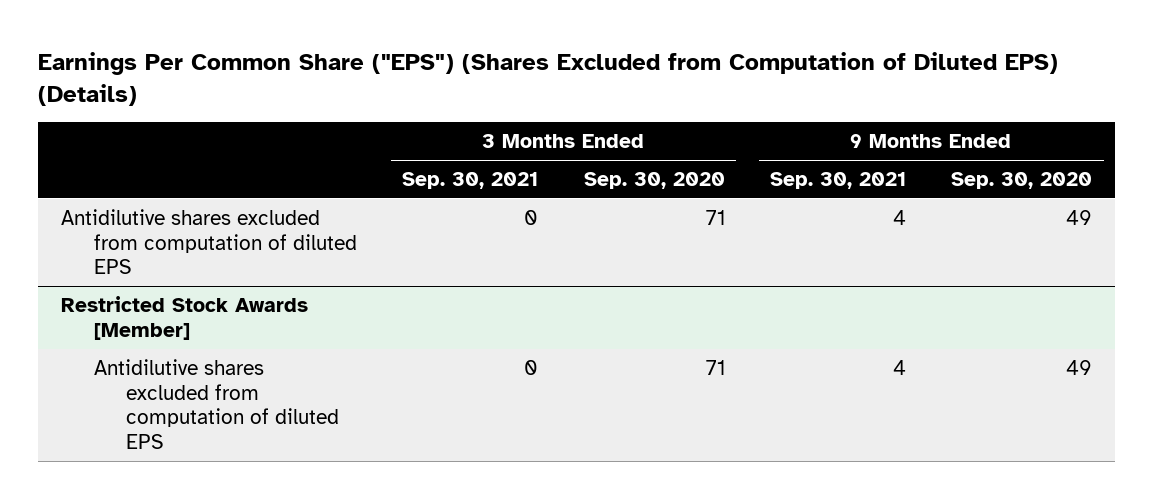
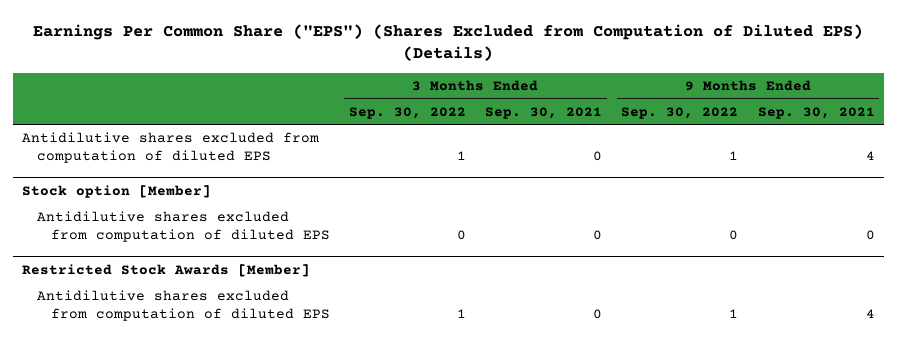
[583,171,725,189] Sep. 30, 2020 -> none
[951,171,1093,189] Sep. 30, 2020 -> none
none -> [348,106,466,119] Sep. 30, 2022
none -> [621,106,739,119] Sep. 30, 2022
none -> [22,185,212,199] Stock option [Member]
none -> [36,211,330,242] Antidilutive shares excluded from computation of diluted EPS

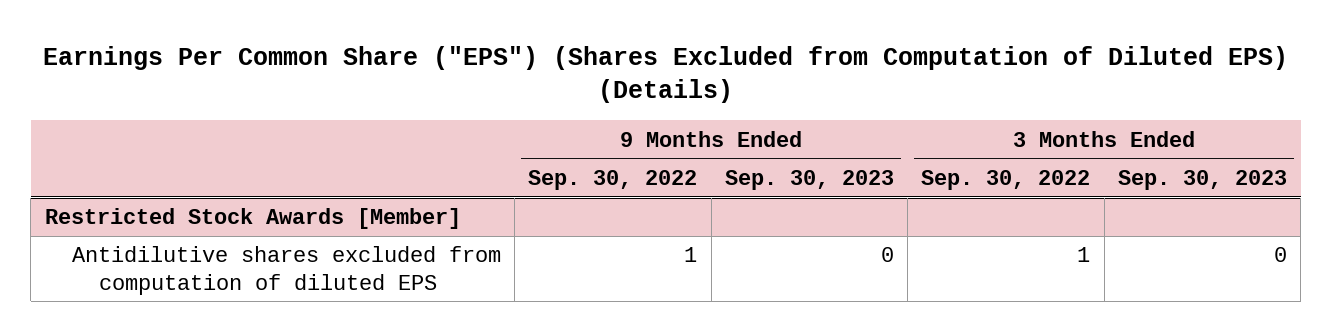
[485,106,603,119] Sep. 30, 2021 -> none
[757,106,875,119] Sep. 30, 2021 -> none
none -> [724,169,894,190] Sep. 30, 2023
none -> [1117,169,1287,190] Sep. 30, 2023
[22,132,320,163] Antidilutive shares excluded from computation of diluted EPS -> none
[22,185,212,199] Stock option [Member] -> none
[36,211,330,242] Antidilutive shares excluded from computation of diluted EPS -> none

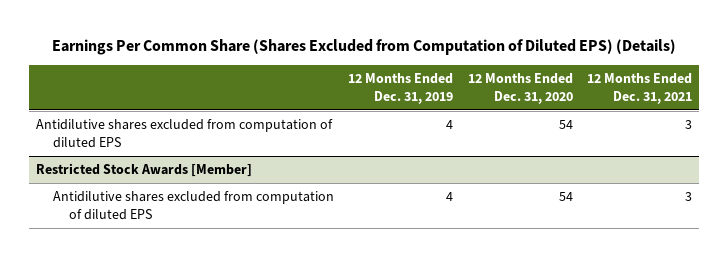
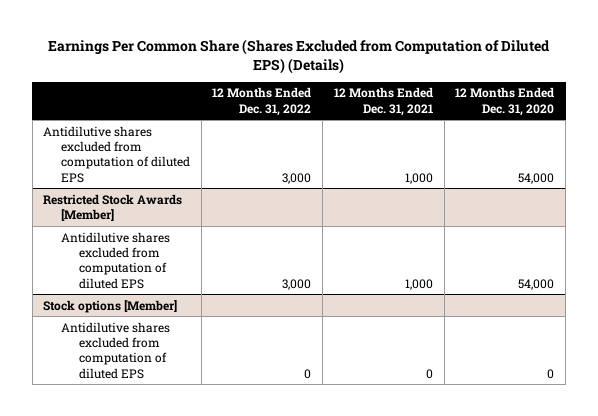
[348,73,454,105] 12 Months Ended Dec. 31, 2019 -> none
none -> [212,87,312,116] 12 Months Ended Dec. 31, 2022
[558,120,573,130] 54 -> [518,172,555,184] 54,000
[684,120,692,130] 3 -> [404,172,433,184] 1,000
[558,192,573,202] 54 -> [518,278,555,290] 54,000
[684,192,692,202] 3 -> [404,278,433,290] 1,000
none -> [43,299,178,313] Stock options [Member]
none -> [61,321,171,379] Antidilutive shares excluded from computation of diluted EPS

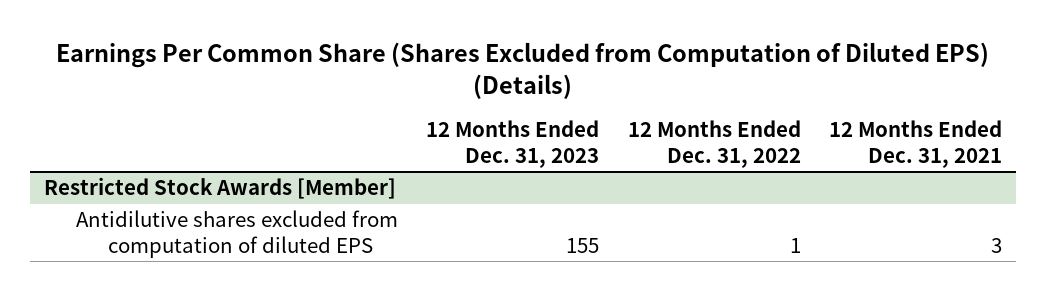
[455,87,555,116] 12 Months Ended Dec. 31, 2020 -> none
none -> [426,120,600,168] 12 Months Ended Dec. 31, 2023
[43,125,191,183] Antidilutive shares excluded from computation of diluted EPS -> none
[43,299,178,313] Stock options [Member] -> none
[61,321,171,379] Antidilutive shares excluded from computation of diluted EPS -> none
[282,278,312,290] 3,000 -> [789,237,801,253] 1
[404,278,433,290] 1,000 -> [990,237,1002,253] 3

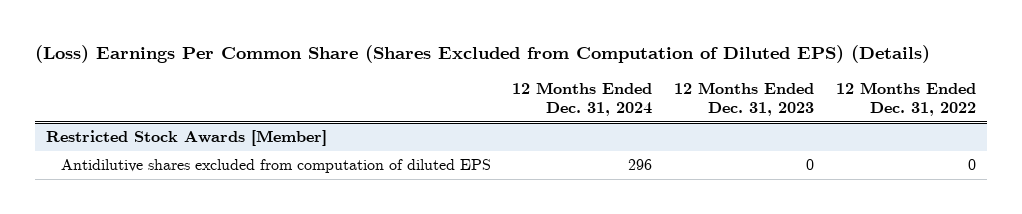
[56,41,990,99] Earnings Per Common Share (Shares Excluded from Computation of Diluted EPS) (Details) -> [35,45,931,64] (Loss) Earnings Per Common Share (Shares Excluded from Computation of Diluted EPS) (Details)
[828,120,1002,168] 12 Months Ended Dec. 31, 2021 -> none
none -> [512,81,653,117] 12 Months Ended Dec. 31, 2024
[566,237,600,253] 155 -> [806,159,815,171] 0
[789,237,801,253] 1 -> [968,159,977,171] 0

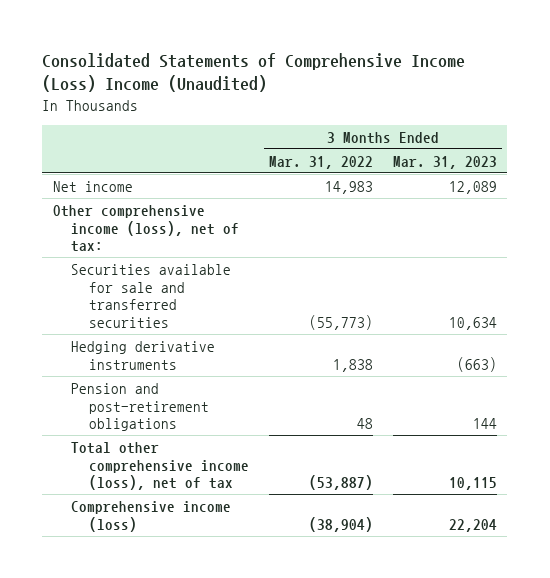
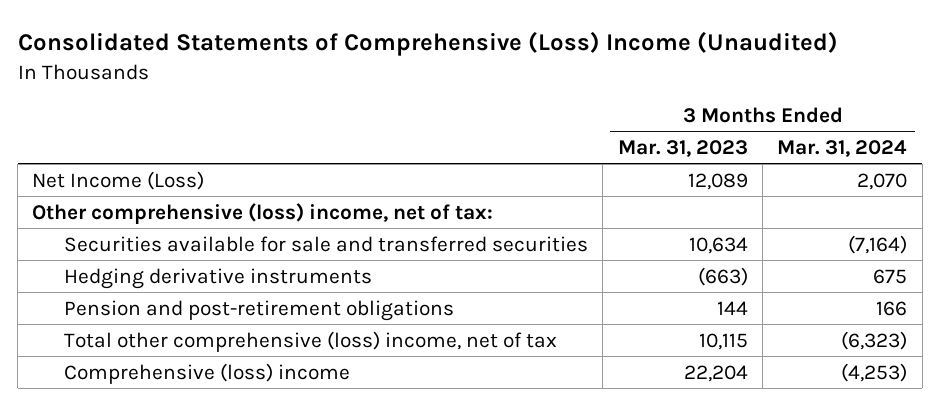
[42,52,466,93] Consolidated Statements of Comprehensive Income (Loss) Income (Unaudited) -> [17,31,838,57] Consolidated Statements of Comprehensive (Loss) Income (Unaudited)
[268,155,373,169] Mar. 31, 2022 -> none
none -> [777,140,908,158] Mar. 31, 2024
[52,180,133,192] Net income -> [32,170,205,190] Net Income (Loss)
[52,204,239,253] Other comprehensive income (loss), net of tax: -> [32,202,494,224] Other comprehensive (loss) income, net of tax:
[70,441,249,491] Total other comprehensive income (loss), net of tax -> [64,330,558,352] Total other comprehensive (loss) income, net of tax
[70,500,231,532] Comprehensive income (loss) -> [64,362,351,384] Comprehensive (loss) income

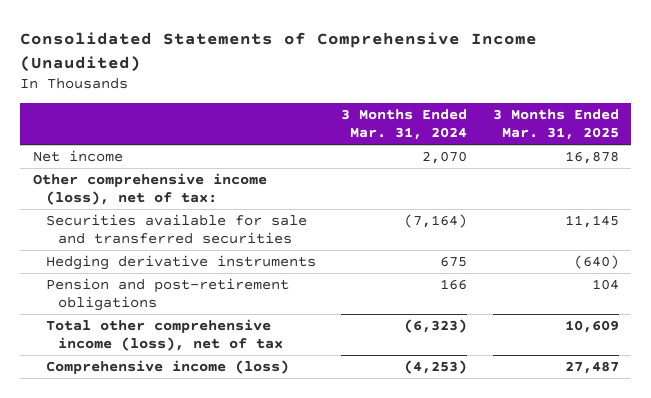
[17,31,838,57] Consolidated Statements of Comprehensive (Loss) Income (Unaudited) -> [20,31,538,72] Consolidated Statements of Comprehensive Income (Unaudited)
[617,140,748,158] Mar. 31, 2023 -> none
none -> [492,109,619,141] 3 Months Ended Mar. 31, 2025
[32,170,205,190] Net Income (Loss) -> [32,150,123,163] Net income
[32,202,494,224] Other comprehensive (loss) income, net of tax: -> [32,173,267,205] Other comprehensive income (loss), net of tax:
[64,330,558,352] Total other comprehensive (loss) income, net of tax -> [45,319,284,351] Total other comprehensive income (loss), net of tax
[64,362,351,384] Comprehensive (loss) income -> [45,360,289,375] Comprehensive income (loss)

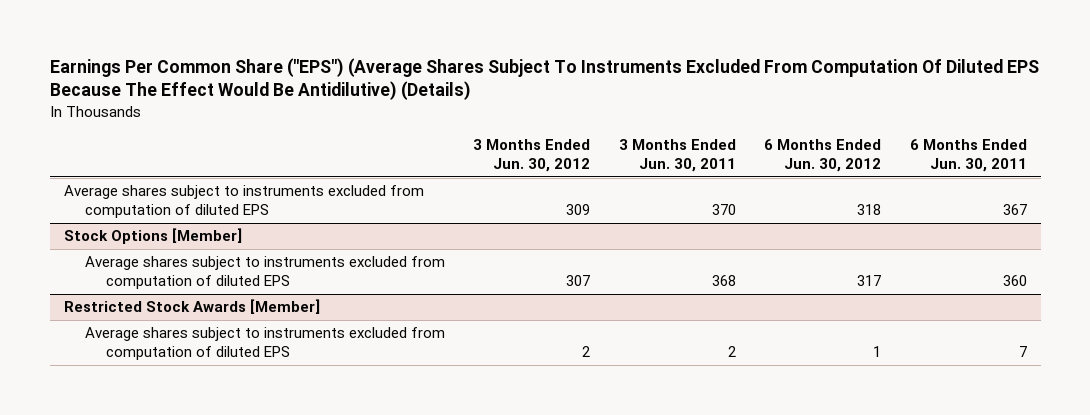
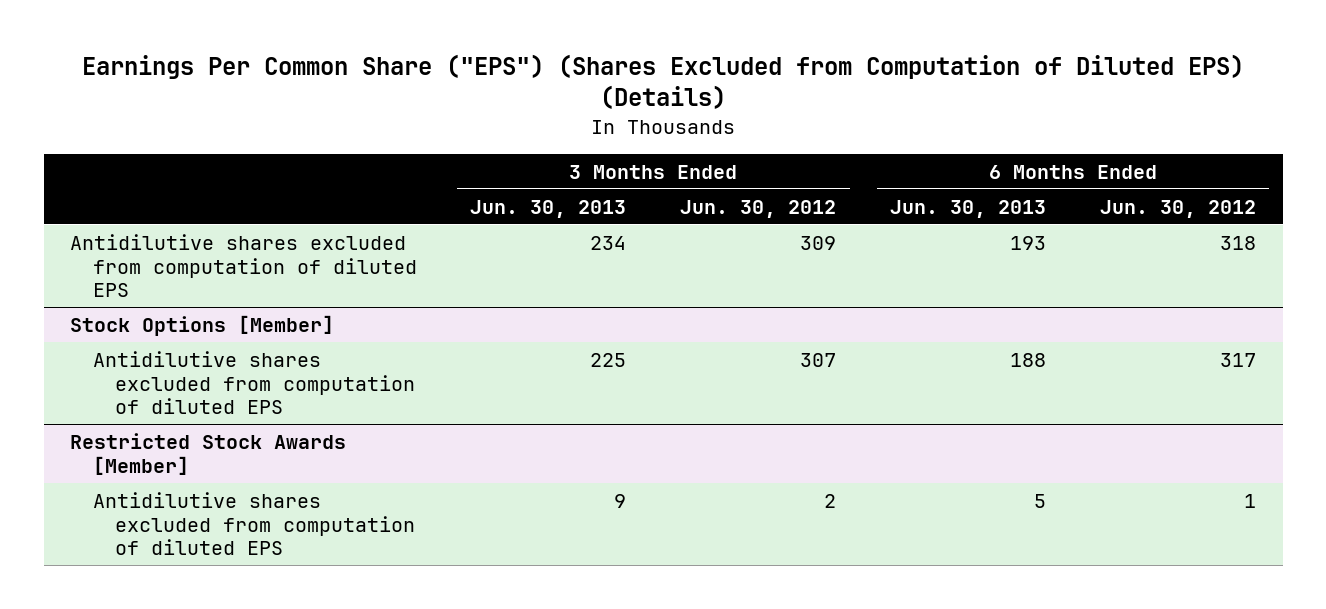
[49,57,1039,101] Earnings Per Common Share ("EPS") (Average Shares Subject To Instruments Excluded From Computation Of Diluted EPS Because The Effect Would Be Antidilutive) (Details) -> [82,53,1245,110] Earnings Per Common Share ("EPS") (Shares Excluded from Computation of Diluted EPS) (Details)
[618,139,736,173] 3 Months Ended Jun. 30, 2011 -> none
[909,139,1027,173] 6 Months Ended Jun. 30, 2011 -> none
none -> [470,199,627,218] Jun. 30, 2013
none -> [890,199,1047,218] Jun. 30, 2013
[63,185,424,219] Average shares subject to instruments excluded from computation of diluted EPS -> [70,233,417,298] Antidilutive shares excluded from computation of diluted EPS
[84,256,445,290] Average shares subject to instruments excluded from computation of diluted EPS -> [92,350,415,415] Antidilutive shares excluded from computation of diluted EPS
[84,327,445,361] Average shares subject to instruments excluded from computation of diluted EPS -> [92,491,415,556] Antidilutive shares excluded from computation of diluted EPS

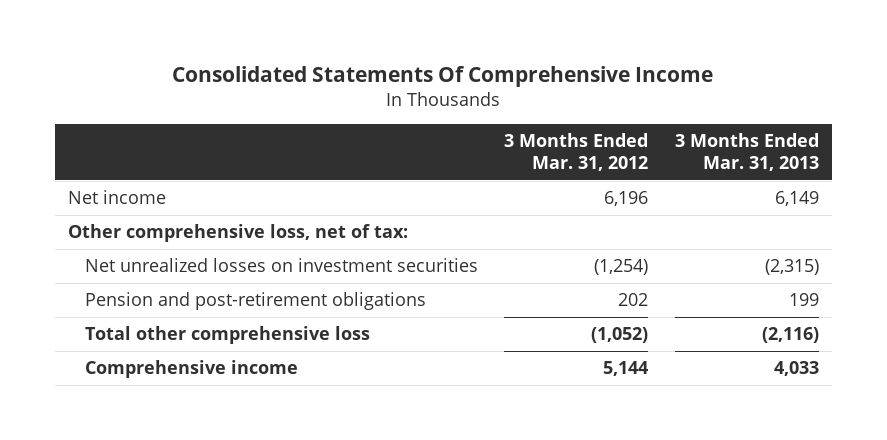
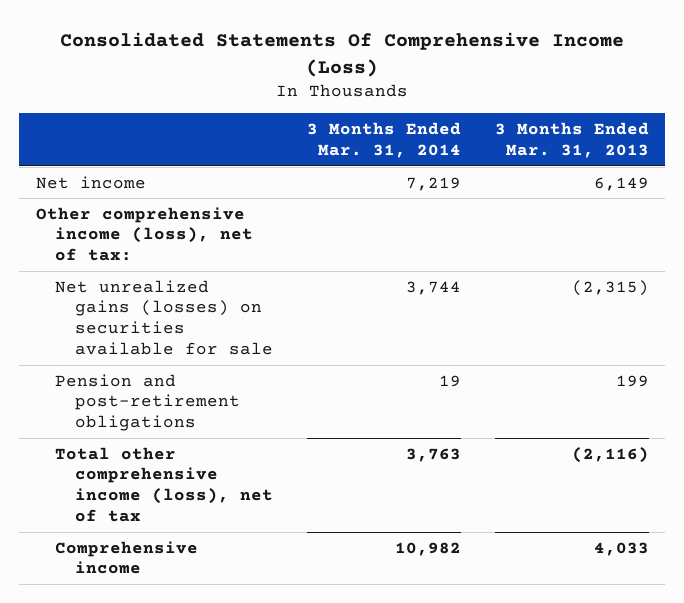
[172,66,714,88] Consolidated Statements Of Comprehensive Income -> [60,31,625,77] Consolidated Statements Of Comprehensive Income (Loss)
[504,132,649,171] 3 Months Ended Mar. 31, 2012 -> none
none -> [306,122,461,158] 3 Months Ended Mar. 31, 2014
[67,224,408,243] Other comprehensive loss, net of tax: -> [35,206,254,262] Other comprehensive income (loss), net of tax:
[85,258,479,273] Net unrealized losses on investment securities -> [55,279,273,355] Net unrealized gains (losses) on securities available for sale
[85,326,371,345] Total other comprehensive loss -> [55,446,273,522] Total other comprehensive income (loss), net of tax

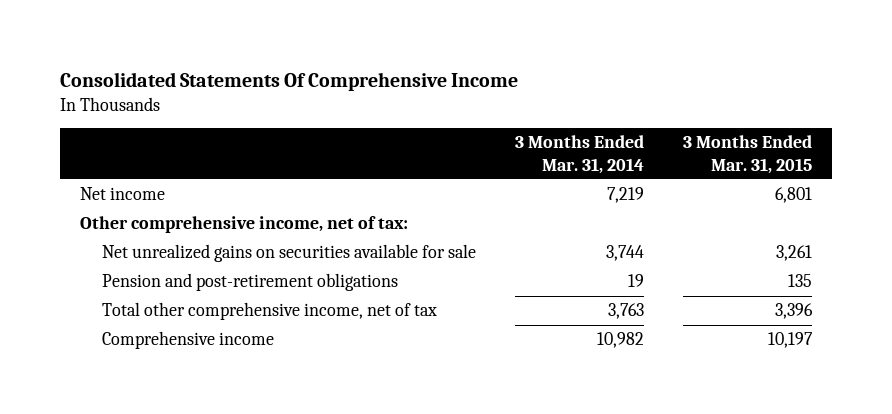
[60,31,625,77] Consolidated Statements Of Comprehensive Income (Loss) -> [60,72,519,92] Consolidated Statements Of Comprehensive Income
[494,122,649,158] 3 Months Ended Mar. 31, 2013 -> none
none -> [683,135,813,174] 3 Months Ended Mar. 31, 2015
[35,206,254,262] Other comprehensive income (loss), net of tax: -> [79,216,408,234] Other comprehensive income, net of tax:
[55,279,273,355] Net unrealized gains (losses) on securities available for sale -> [102,244,477,263] Net unrealized gains on securities available for sale
[55,446,273,522] Total other comprehensive income (loss), net of tax -> [102,302,438,321] Total other comprehensive income, net of tax

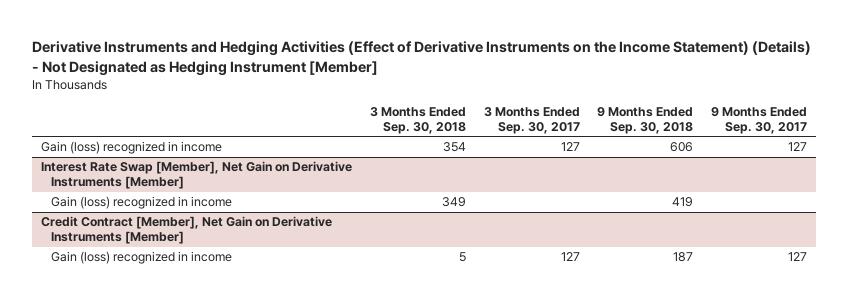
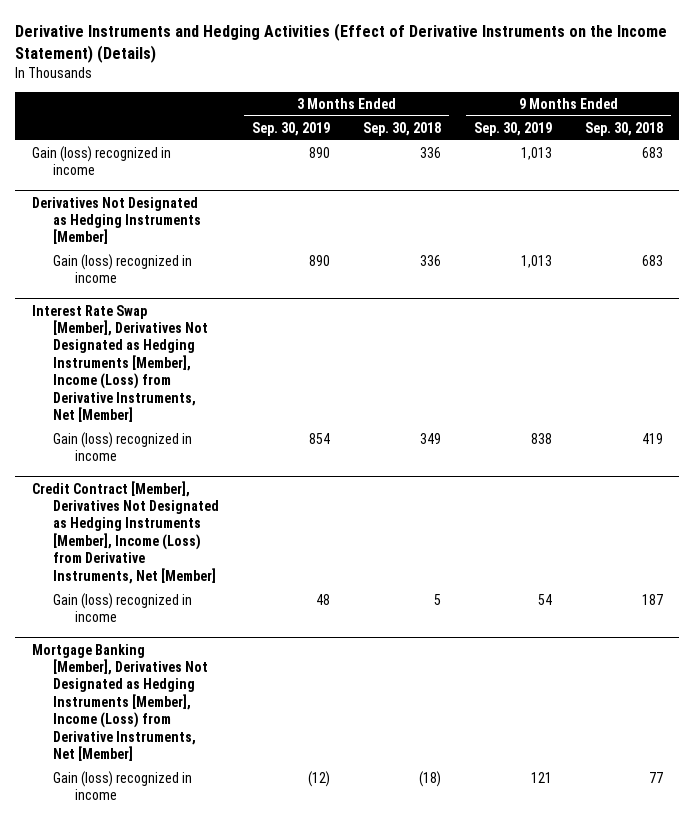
[32,41,812,76] Derivative Instruments and Hedging Activities (Effect of Derivative Instruments on the Income Statement) (Details) - Not Designated as Hedging Instrument [Member] -> [15,23,668,63] Derivative Instruments and Hedging Activities (Effect of Derivative Instruments on the Income Statement) (Details)
[483,107,580,135] 3 Months Ended Sep. 30, 2017 -> none
[710,107,807,135] 9 Months Ended Sep. 30, 2017 -> none
none -> [252,121,331,136] Sep. 30, 2019
none -> [474,121,553,136] Sep. 30, 2019
[41,161,353,190] Interest Rate Swap [Member], Net Gain on Derivative Instruments [Member] -> none
[442,142,466,153] 354 -> [420,146,442,158] 336
[670,142,694,153] 606 -> [642,146,664,158] 683
none -> [31,196,202,245] Derivatives Not Designated as Hedging Instruments [Member]
none -> [53,253,193,284] Gain (loss) recognized in income
none -> [31,304,209,423] Interest Rate Swap [Member], Derivatives Not Designated as Hedging Instruments [Member], Income (Loss) from Derivative Instruments, Net [Member]
[41,216,333,245] Credit Contract [Member], Net Gain on Derivative Instruments [Member] -> none
none -> [31,480,220,584] Credit Contract [Member], Derivatives Not Designated as Hedging Instruments [Member], Income (Loss) from Derivative Instruments, Net [Member]
none -> [31,643,209,762] Mortgage Banking [Member], Derivatives Not Designated as Hedging Instruments [Member], Income (Loss) from Derivative Instruments, Net [Member]
none -> [53,770,193,801] Gain (loss) recognized in income

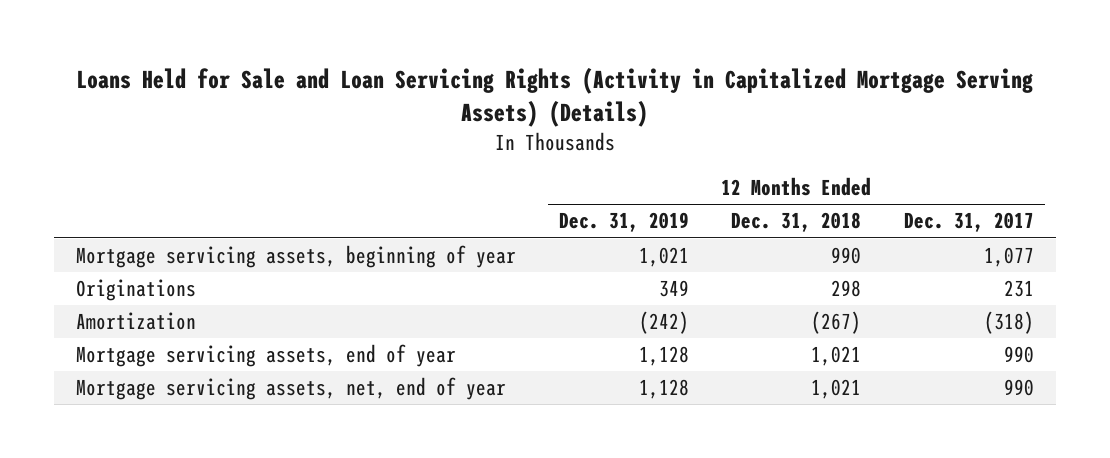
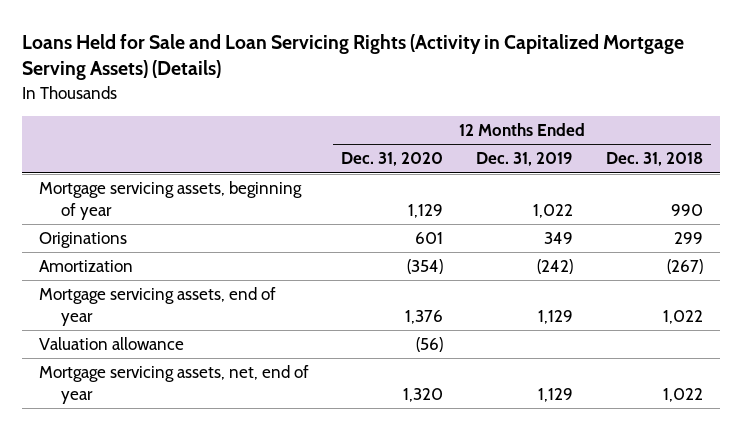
[904,212,1035,233] Dec. 31, 2017 -> none
none -> [341,152,444,167] Dec. 31, 2020
[638,247,689,268] 1,021 -> [533,204,574,219] 1,022
[831,280,862,298] 298 -> [674,232,704,245] 299
[638,346,689,367] 1,128 -> [538,310,574,325] 1,129
[811,346,862,367] 1,021 -> [663,310,704,325] 1,022
none -> [38,337,184,351] Valuation allowance
[638,379,689,400] 1,128 -> [538,388,574,403] 1,129
[811,379,862,400] 1,021 -> [663,388,704,403] 1,022

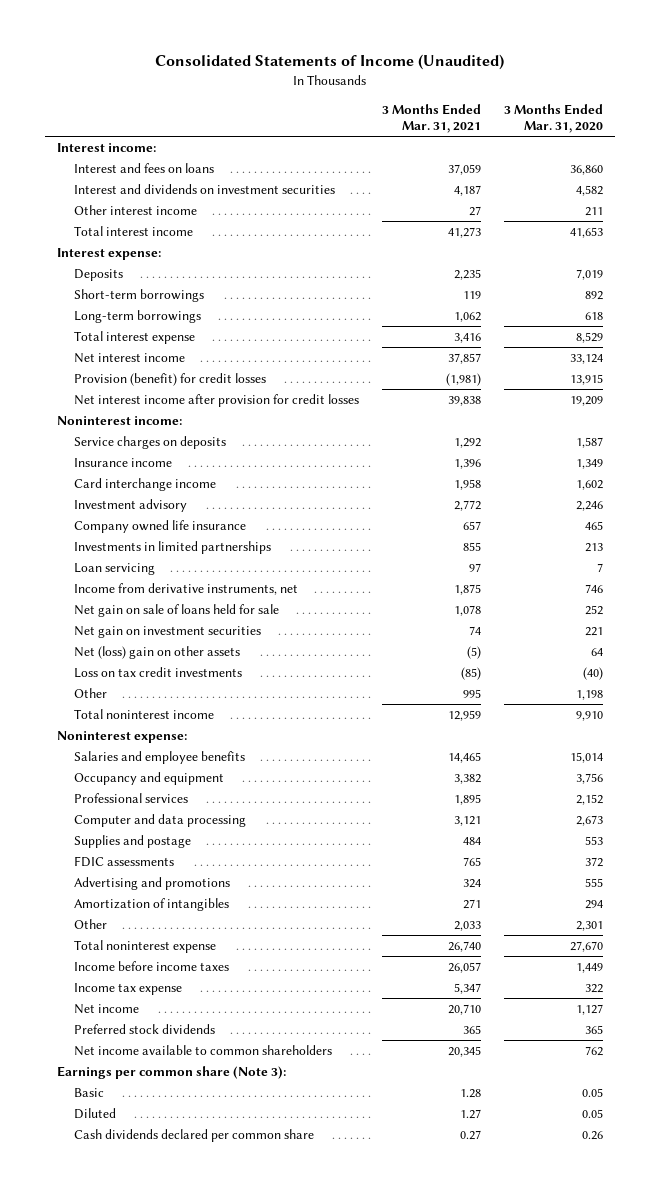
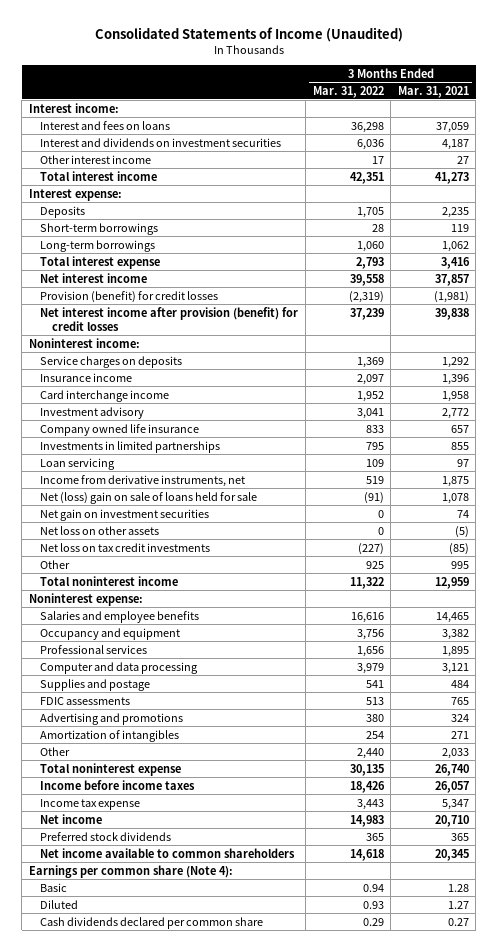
[504,103,604,134] 3 Months Ended Mar. 31, 2020 -> none
none -> [312,85,384,98] Mar. 31, 2022
[74,394,360,408] Net interest income after provision for credit losses -> [40,306,299,331] Net interest income after provision (benefit) for credit losses
[74,604,280,618] Net gain on sale of loans held for sale -> [40,491,258,504] Net (loss) gain on sale of loans held for sale
[74,646,241,660] Net (loss) gain on other assets -> [40,525,160,535] Net loss on other assets
[74,667,243,679] Loss on tax credit investments -> [40,542,211,552] Net loss on tax credit investments
[56,1066,286,1080] Earnings per common share (Note 3): -> [28,864,233,878] Earnings per common share (Note 4):

